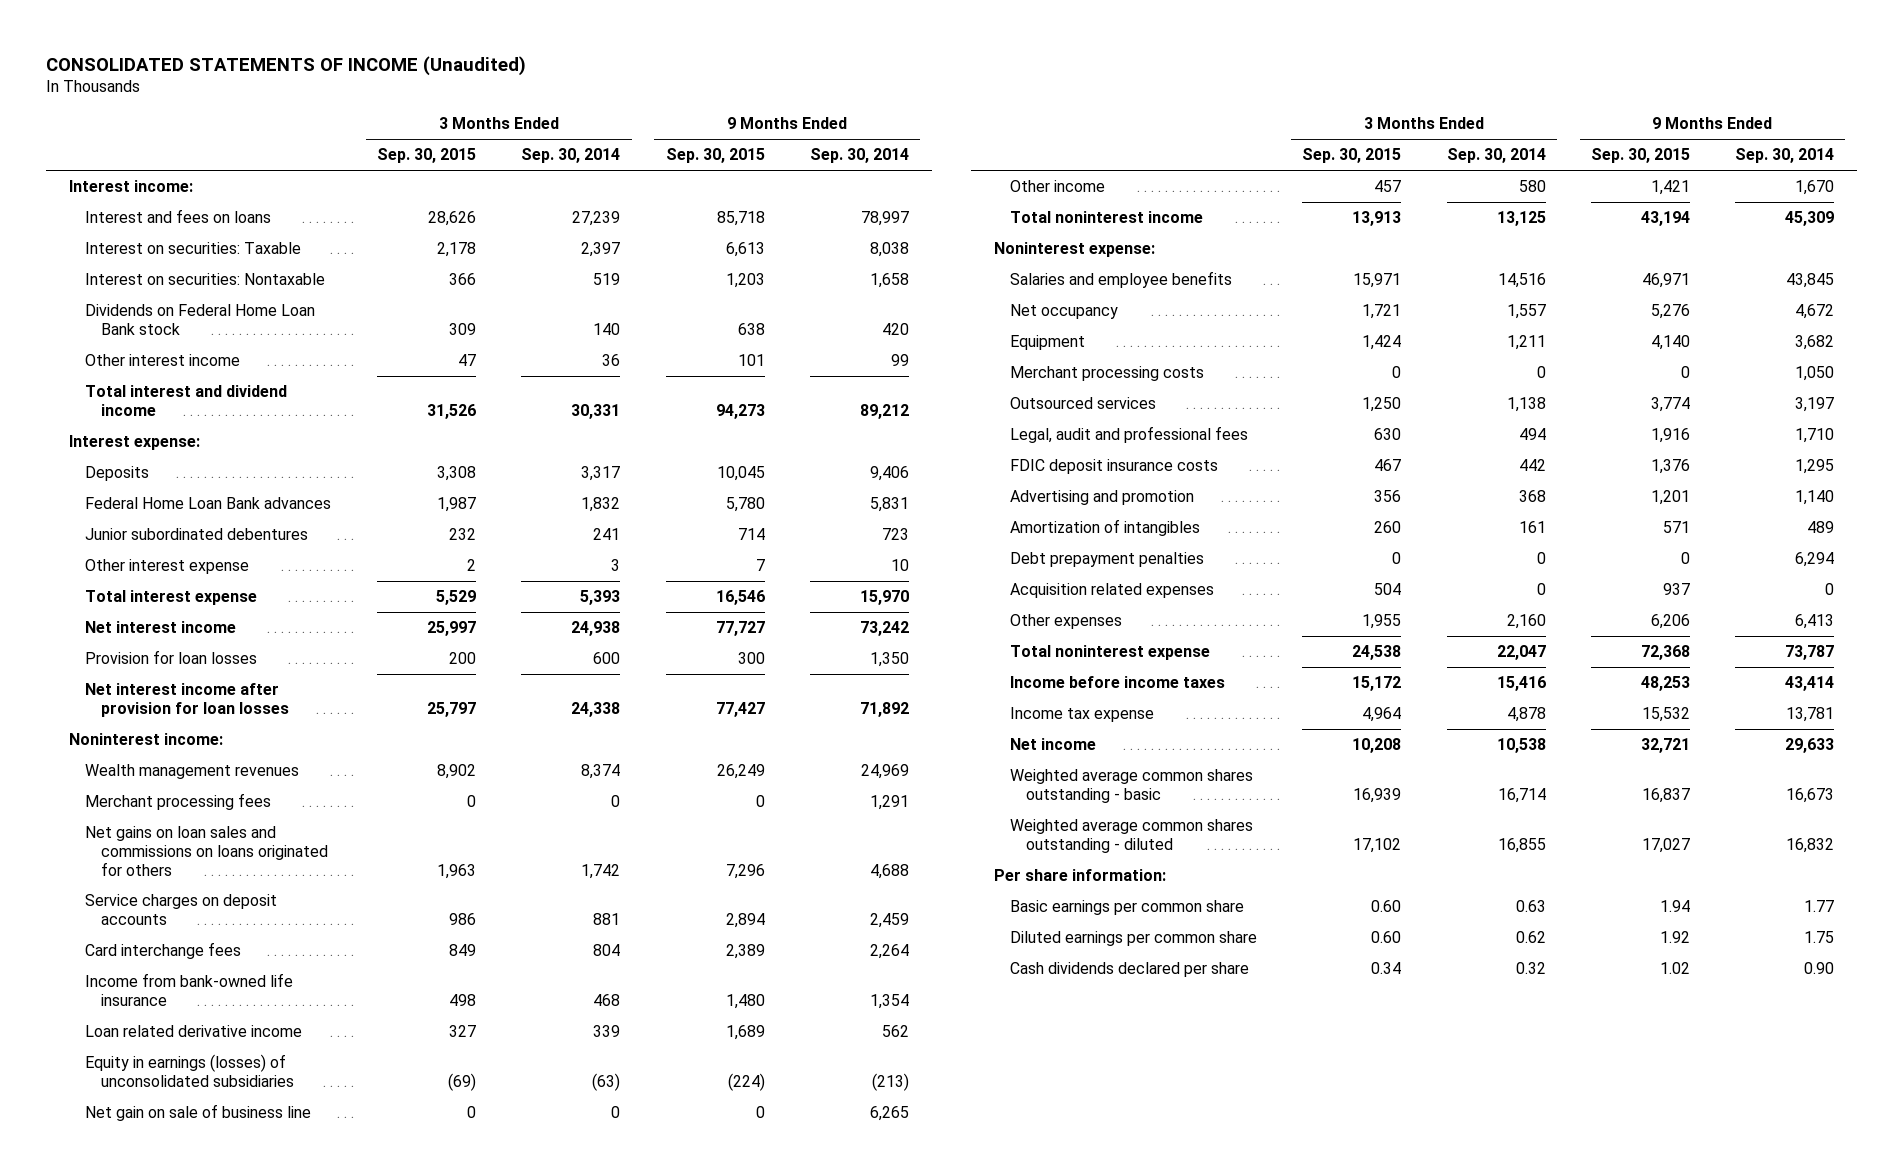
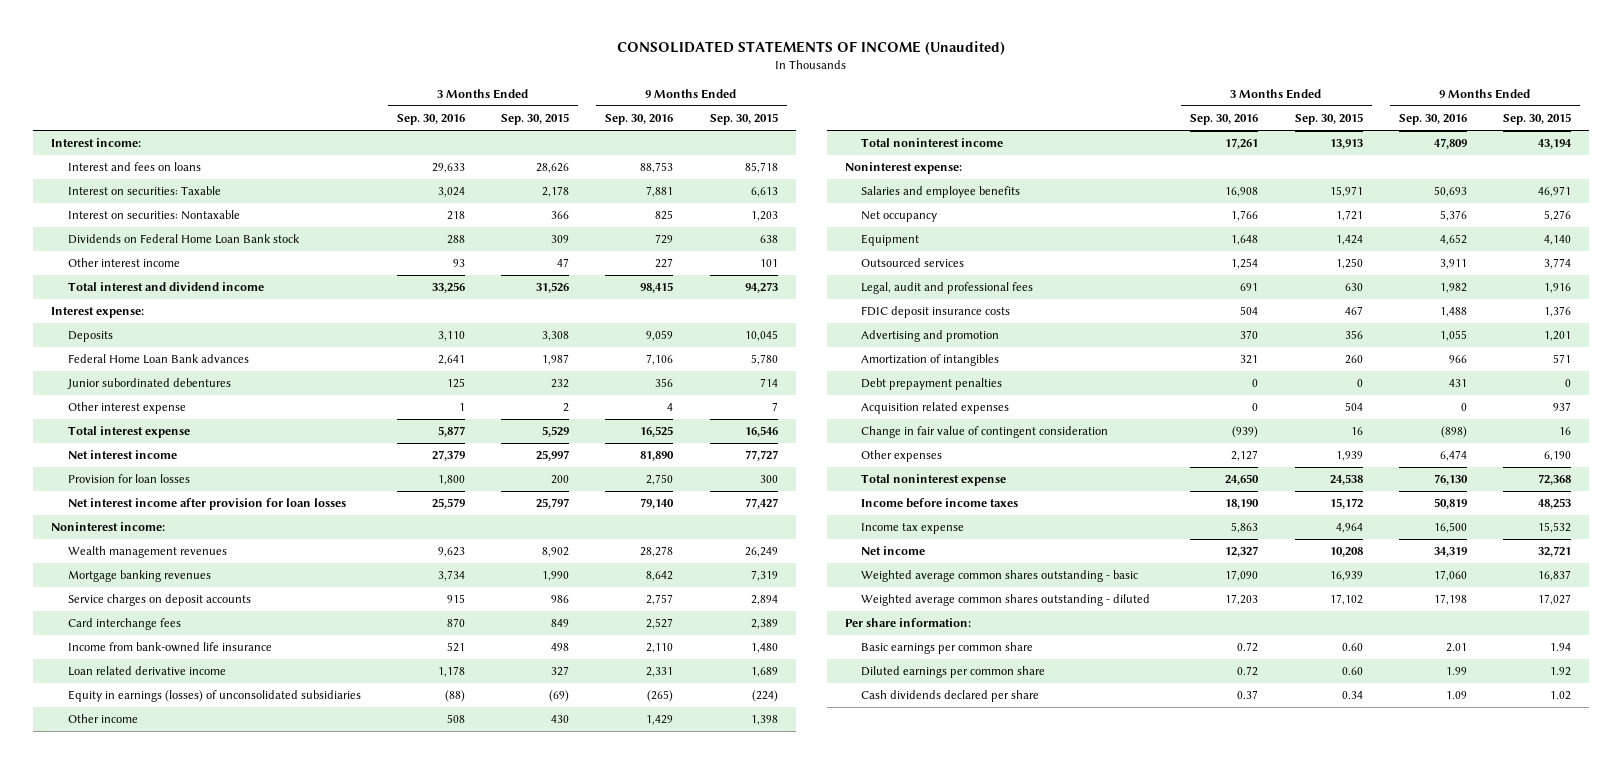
[521,148,621,164] Sep. 30, 2014 -> none
[809,148,909,164] Sep. 30, 2014 -> none
none -> [396,114,465,126] Sep. 30, 2016
none -> [605,114,674,126] Sep. 30, 2016
[84,793,271,811] Merchant processing fees -> none
[84,826,328,876] Net gains on loan sales and commissions on loans originated for others -> none
none -> [67,570,211,583] Mortgage banking revenues
[84,1104,311,1122] Net gain on sale of business line -> none
[1374,180,1402,193] 457 -> [551,715,570,724] 430
[1650,180,1690,196] 1,421 -> [750,715,778,726] 1,398
[1010,366,1205,382] Merchant processing costs -> none
none -> [861,426,1109,439] Change in fair value of contingent consideration
[1362,614,1402,630] 1,955 -> [1335,451,1363,462] 1,939
[1650,614,1690,630] 6,206 -> [1544,451,1572,462] 6,190

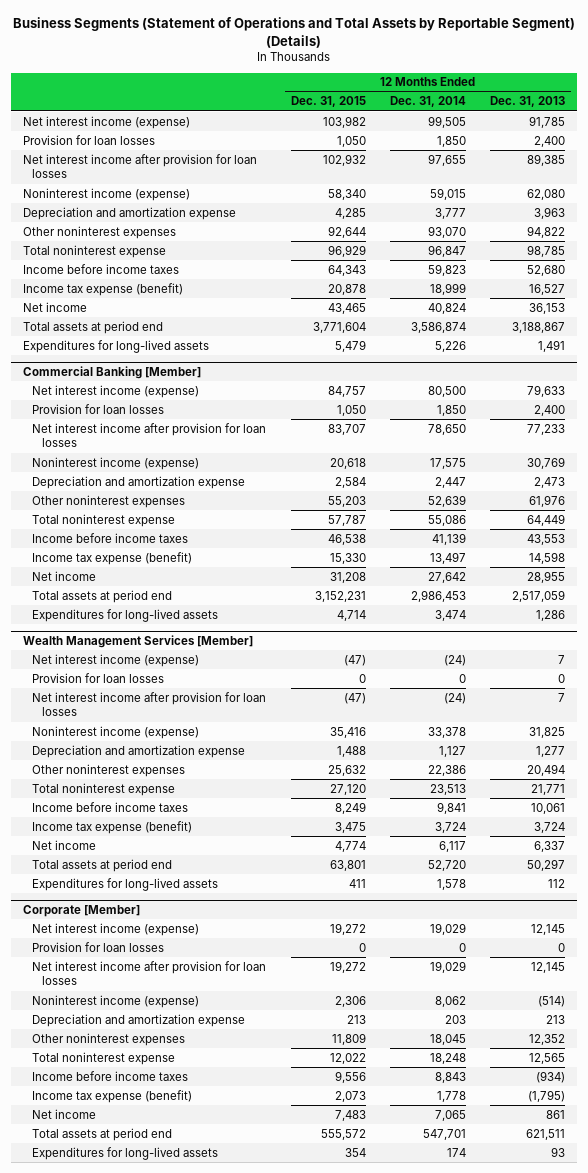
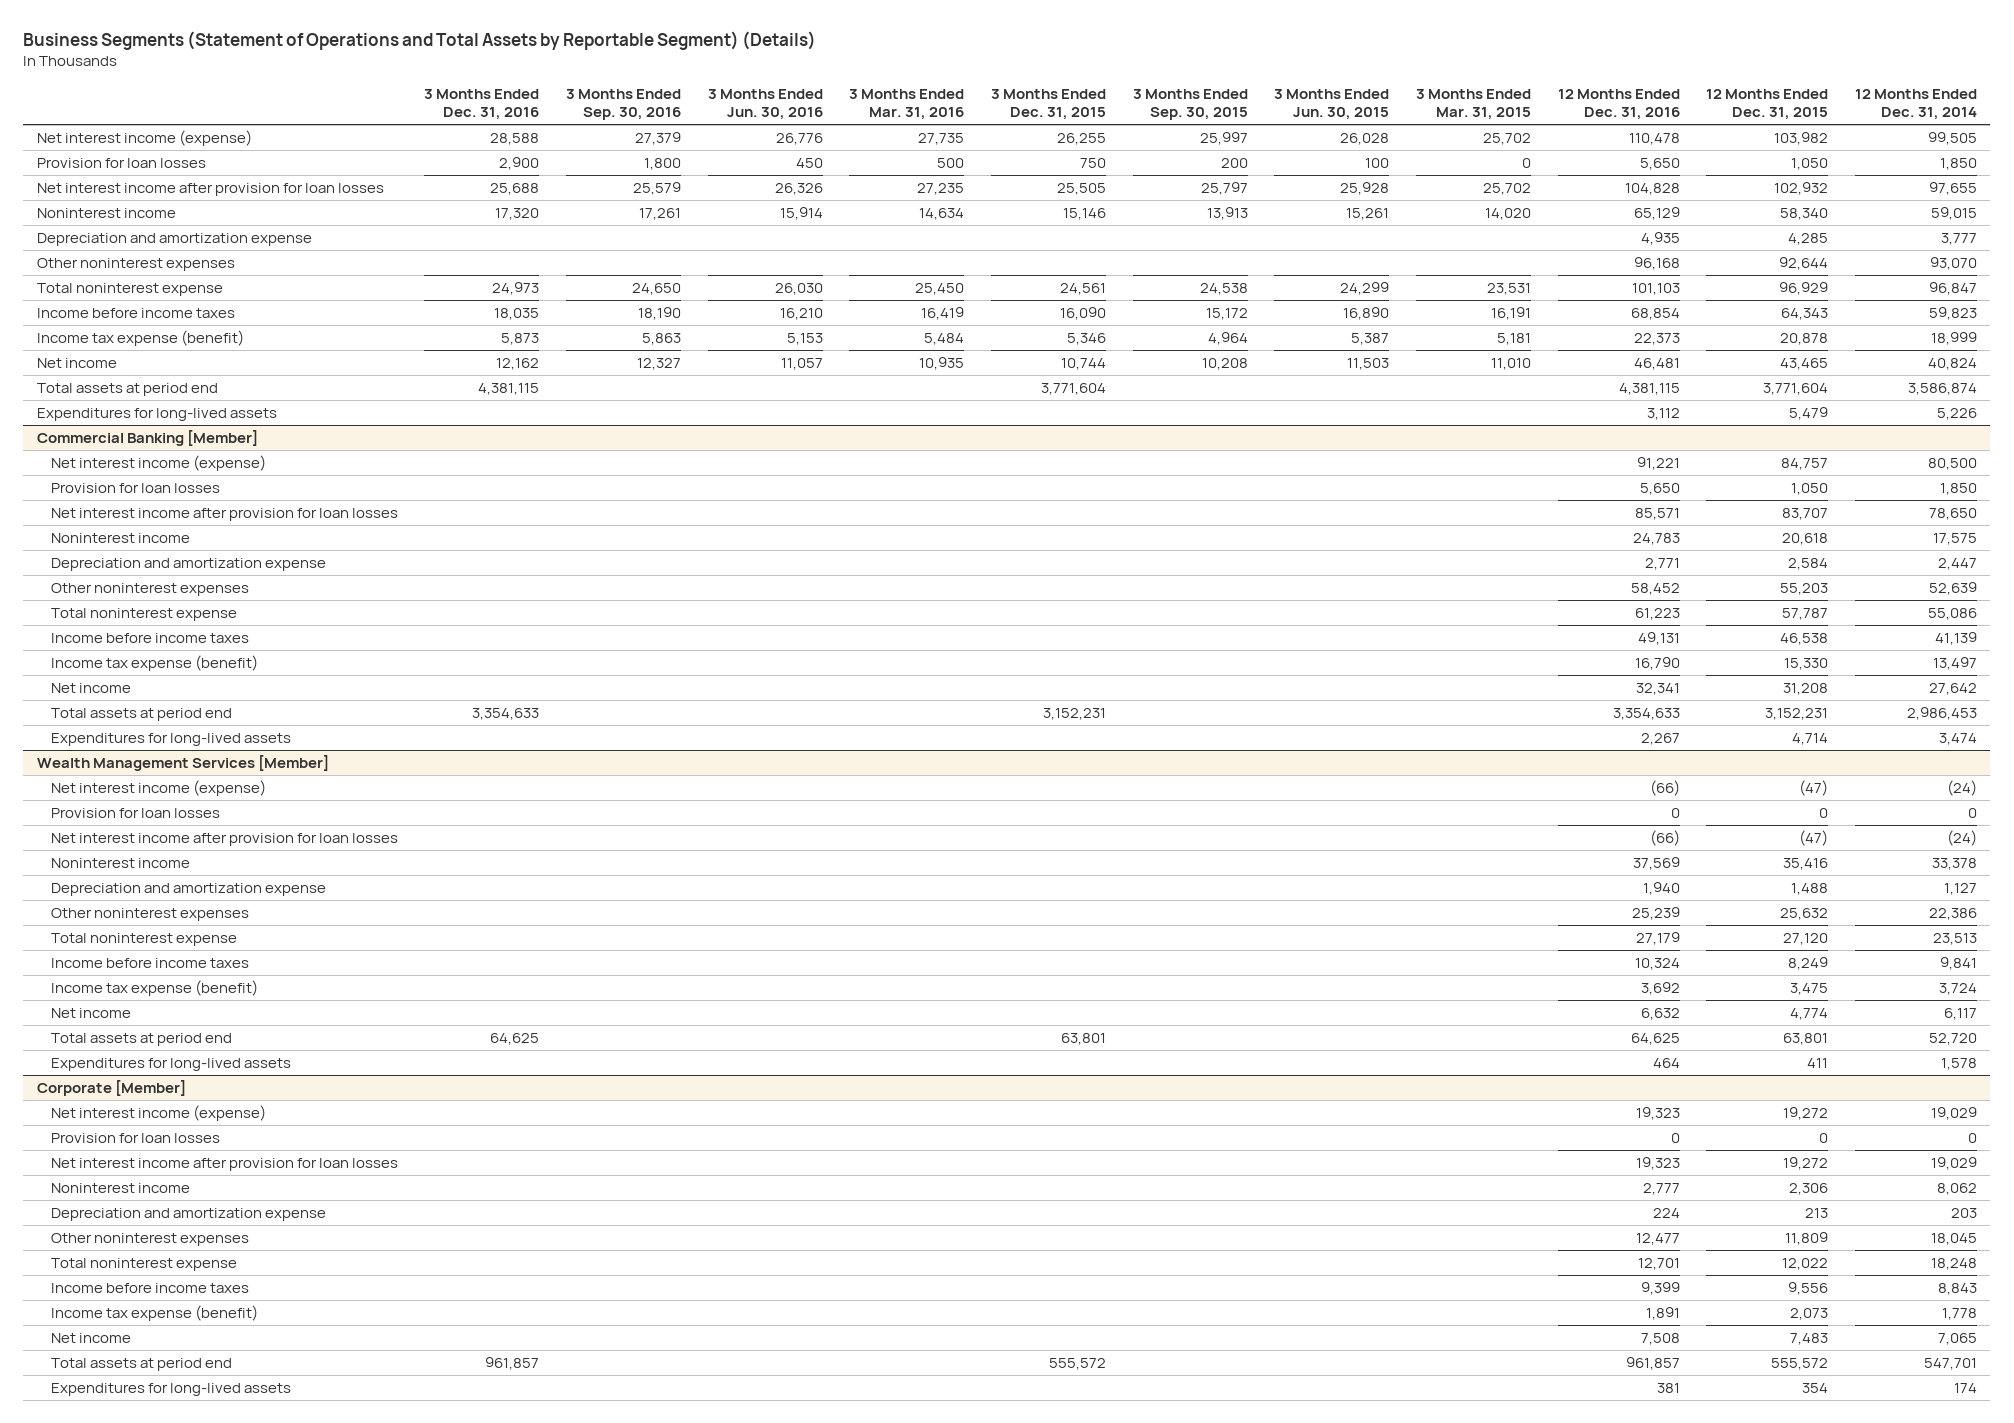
[490,96,566,108] Dec. 31, 2013 -> none
none -> [424,89,540,120] 3 Months Ended Dec. 31, 2016
none -> [566,89,682,120] 3 Months Ended Sep. 30, 2016
none -> [707,89,823,120] 3 Months Ended Jun. 30, 2016
none -> [849,89,965,120] 3 Months Ended Mar. 31, 2016
none -> [991,89,1107,120] 3 Months Ended Dec. 31, 2015
none -> [1132,89,1248,120] 3 Months Ended Sep. 30, 2015
none -> [1274,89,1390,120] 3 Months Ended Jun. 30, 2015
none -> [1416,89,1532,120] 3 Months Ended Mar. 31, 2015
none -> [1557,89,1680,120] 12 Months Ended Dec. 31, 2016
[22,187,190,201] Noninterest income (expense) -> [36,208,176,219] Noninterest income
[32,456,200,470] Noninterest income (expense) -> [50,533,190,544] Noninterest income
[32,725,200,739] Noninterest income (expense) -> [50,858,190,869] Noninterest income
[32,994,200,1008] Noninterest income (expense) -> [50,1183,190,1194] Noninterest income

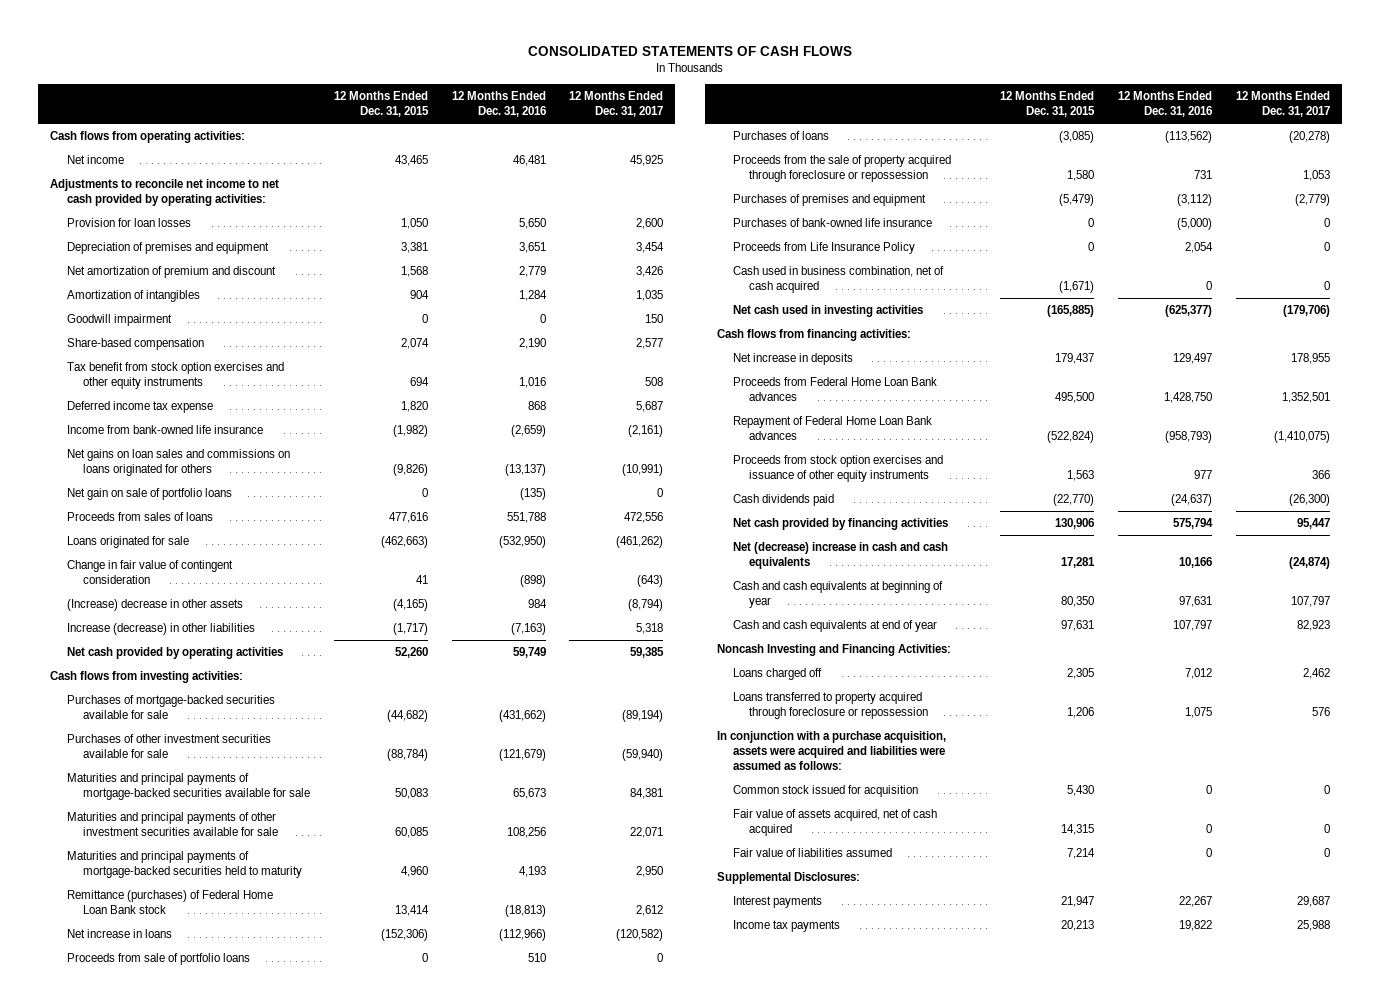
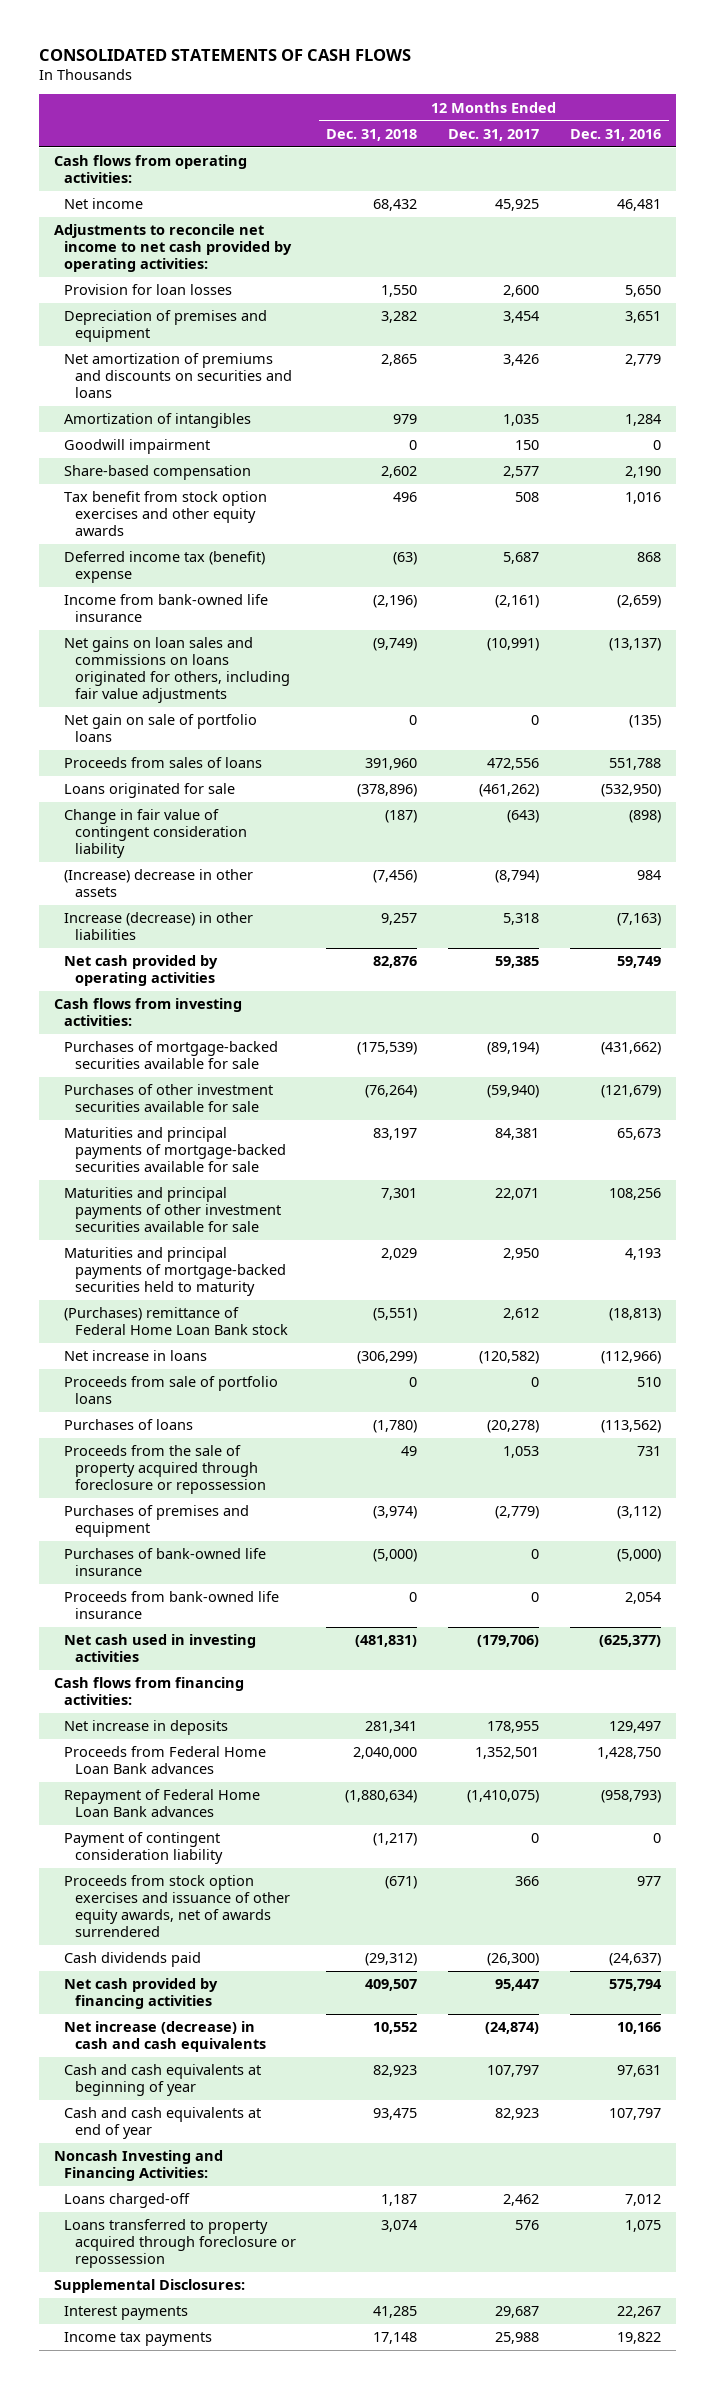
[333,91,429,118] 12 Months Ended Dec. 31, 2015 -> none
none -> [326,128,418,141] Dec. 31, 2018
[66,266,276,279] Net amortization of premium and discount -> [64,353,292,399] Net amortization of premiums and discounts on securities and loans
[66,362,284,390] Tax benefit from stock option exercises and other equity instruments -> [64,491,268,537] Tax benefit from stock option exercises and other equity awards
[66,401,213,414] Deferred income tax expense -> [64,551,266,584] Deferred income tax (benefit) expense
[66,449,290,477] Net gains on loan sales and commissions on loans originated for others -> [64,637,290,704] Net gains on loan sales and commissions on loans originated for others, including fair value adjustments
[66,560,233,585] Change in fair value of contingent consideration -> [64,809,247,859] Change in fair value of contingent consideration liability
[66,890,273,915] Remittance (purchases) of Federal Home Loan Bank stock -> [64,1307,288,1336] (Purchases) remittance of Federal Home Loan Bank stock
[733,266,945,294] Cash used in business combination, net of cash acquired -> none
[733,242,916,255] Proceeds from Life Insurance Policy -> [64,1591,280,1620] Proceeds from bank-owned life insurance
none -> [64,1832,223,1865] Payment of contingent consideration liability
[733,455,944,483] Proceeds from stock option exercises and issuance of other equity instruments -> [64,1875,290,1938] Proceeds from stock option exercises and issuance of other equity awards, net of awards surrendered
[733,542,949,570] Net (decrease) increase in cash and cash equivalents -> [64,2021,266,2053] Net increase (decrease) in cash and cash equivalents
[733,668,823,681] Loans charged off -> [64,2193,191,2209] Loans charged-off
[716,731,946,771] In conjunction with a purchase acquisition, assets were acquired and liabilities were assumed as follows: -> none
[733,785,919,798] Common stock issued for acquisition -> none
[733,809,938,837] Fair value of assets acquired, net of cash acquired -> none
[733,848,893,858] Fair value of liabilities assumed -> none

